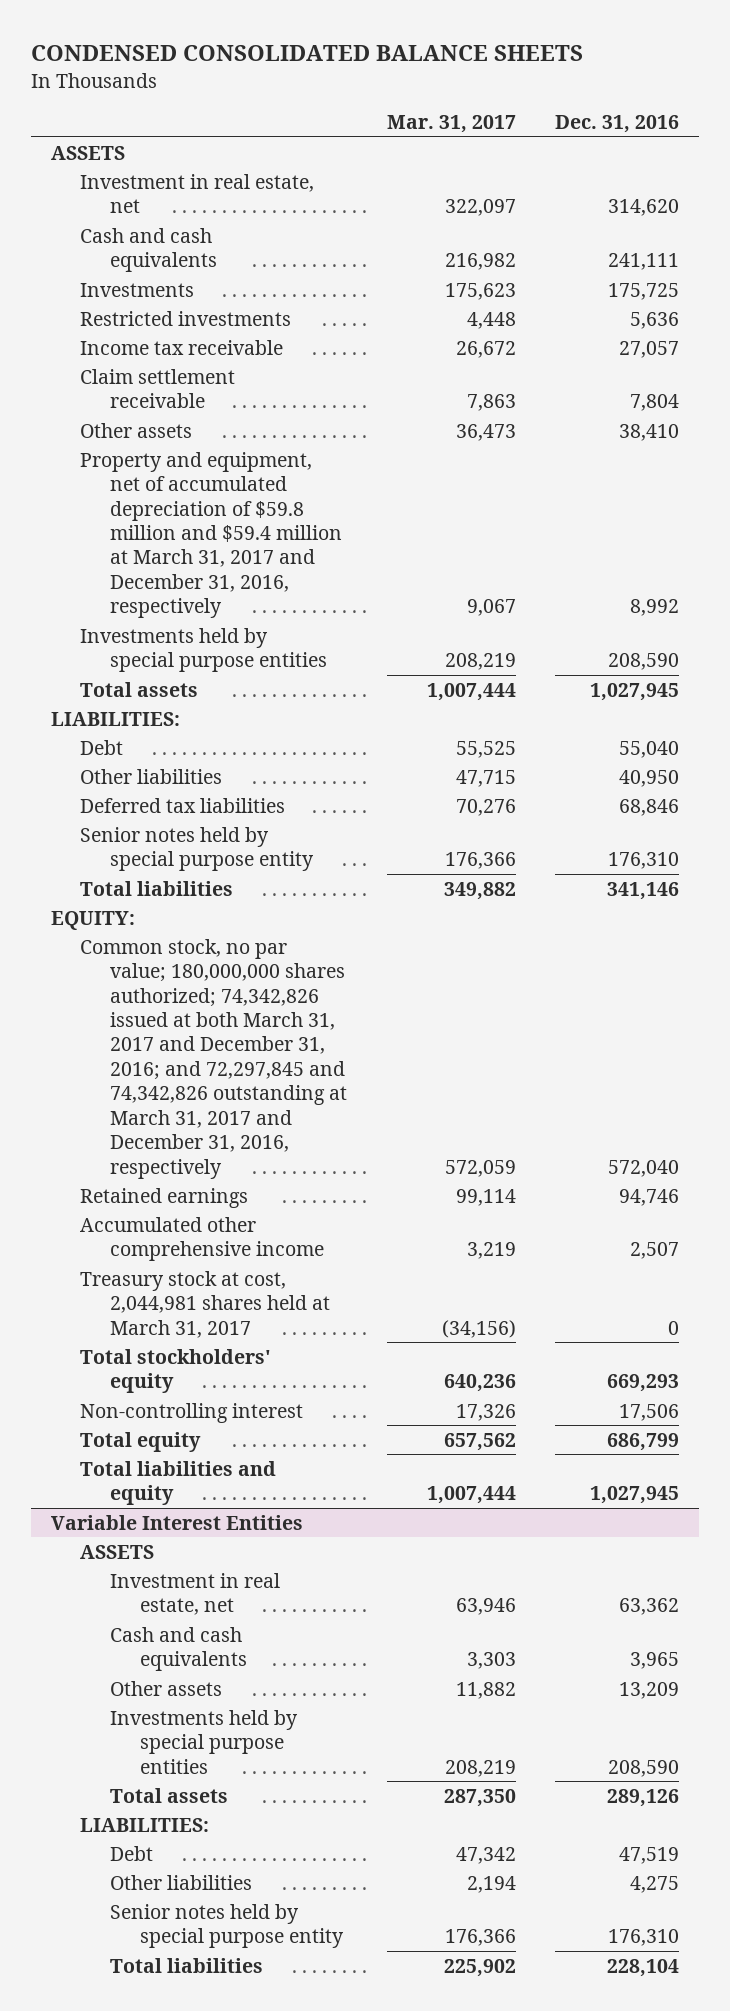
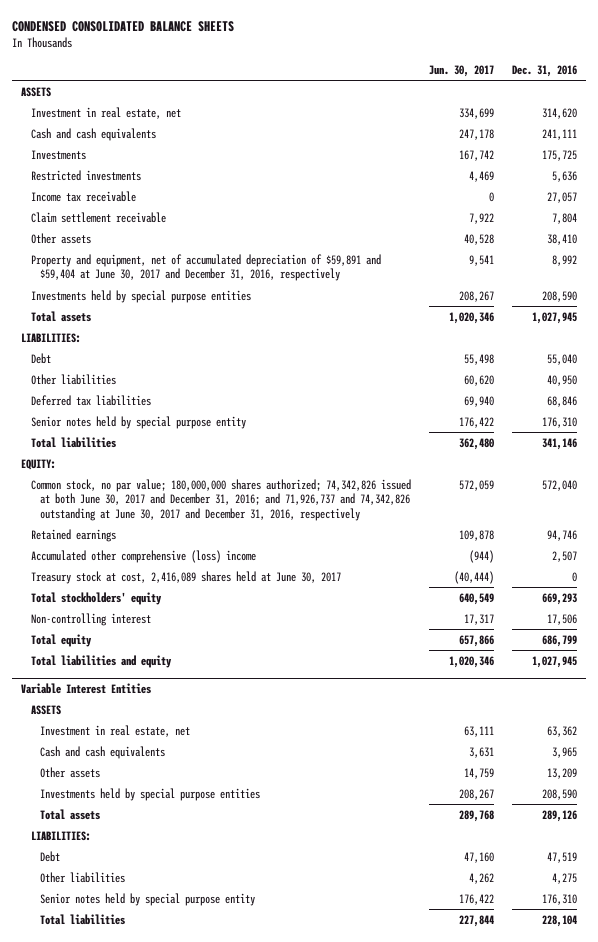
[386,115,516,134] Mar. 31, 2017 -> none
none -> [428,64,494,77] Jun. 30, 2017
[80,451,342,619] Property and equipment, net of accumulated depreciation of $59.8 million and $59.4 million at March 31, 2017 and December 31, 2016, respectively -> [30,253,381,282] Property and equipment, net of accumulated depreciation of $59,891 and $59,404 at June 30, 2017 and December 31, 2016, respectively
[80,938,347,1179] Common stock, no par value; 180,000,000 shares authorized; 74,342,826 issued at both March 31, 2017 and December 31, 2016; and 72,297,845 and 74,342,826 outstanding at March 31, 2017 and December 31, 2016, respectively -> [30,478,411,521] Common stock, no par value; 180,000,000 shares authorized; 74,342,826 issued at both June 30, 2017 and December 31, 2016; and 71,926,737 and 74,342,826 outstanding at June 30, 2017 and December 31, 2016, respectively
[80,1216,324,1262] Accumulated other comprehensive income -> [30,549,256,563] Accumulated other comprehensive (loss) income
[80,1270,330,1338] Treasury stock at cost, 2,044,981 shares held at March 31, 2017 -> [30,570,341,584] Treasury stock at cost, 2,416,089 shares held at June 30, 2017

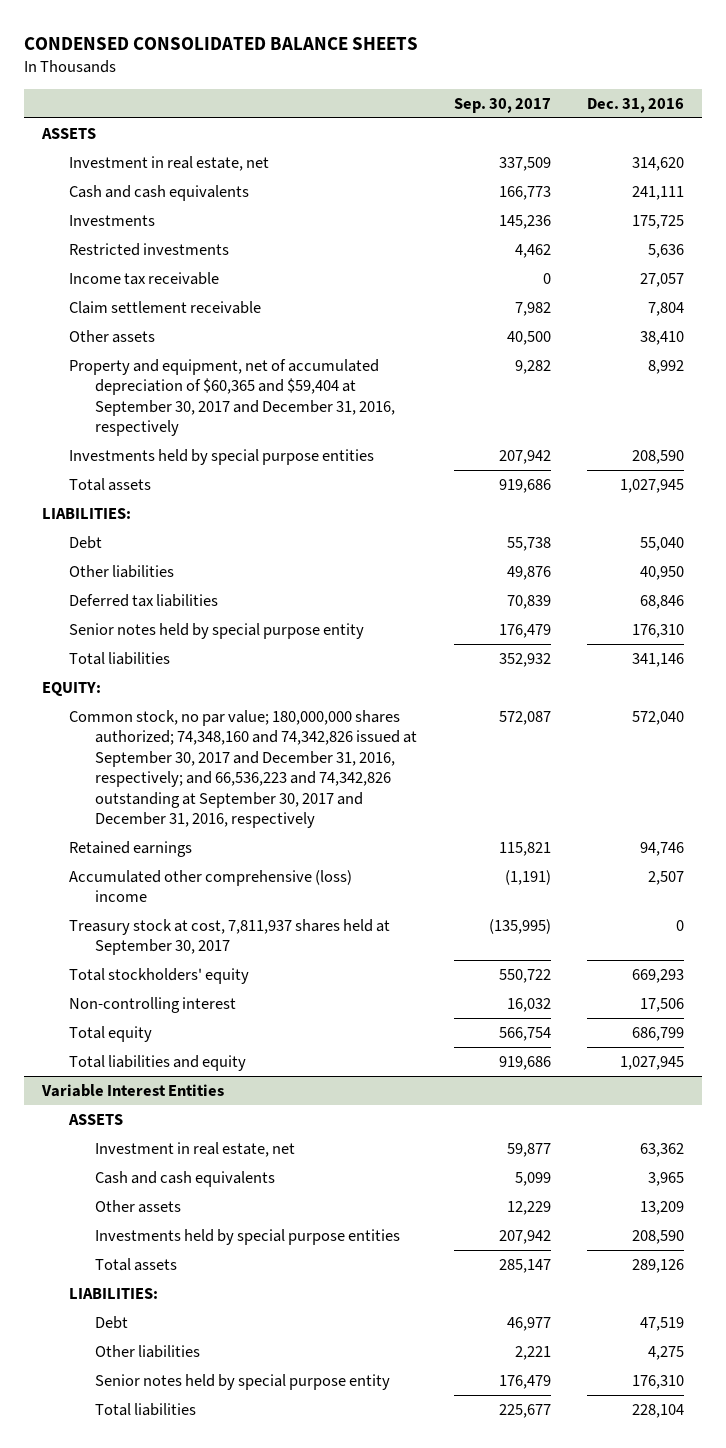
[428,64,494,77] Jun. 30, 2017 -> none
none -> [453,97,551,113] Sep. 30, 2017
[30,253,381,282] Property and equipment, net of accumulated depreciation of $59,891 and $59,404 at June 30, 2017 and December 31, 2016, respectively -> [68,359,396,437] Property and equipment, net of accumulated depreciation of $60,365 and $59,404 at September 30, 2017 and December 31, 2016, respectively
[30,478,411,521] Common stock, no par value; 180,000,000 shares authorized; 74,342,826 issued at both June 30, 2017 and December 31, 2016; and 71,926,737 and 74,342,826 outstanding at June 30, 2017 and December 31, 2016, respectively -> [68,710,418,828] Common stock, no par value; 180,000,000 shares authorized; 74,348,160 and 74,342,826 issued at September 30, 2017 and December 31, 2016, respectively; and 66,536,223 and 74,342,826 outstanding at September 30, 2017 and December 31, 2016, respectively
[30,570,341,584] Treasury stock at cost, 2,416,089 shares held at June 30, 2017 -> [68,919,390,956] Treasury stock at cost, 7,811,937 shares held at September 30, 2017

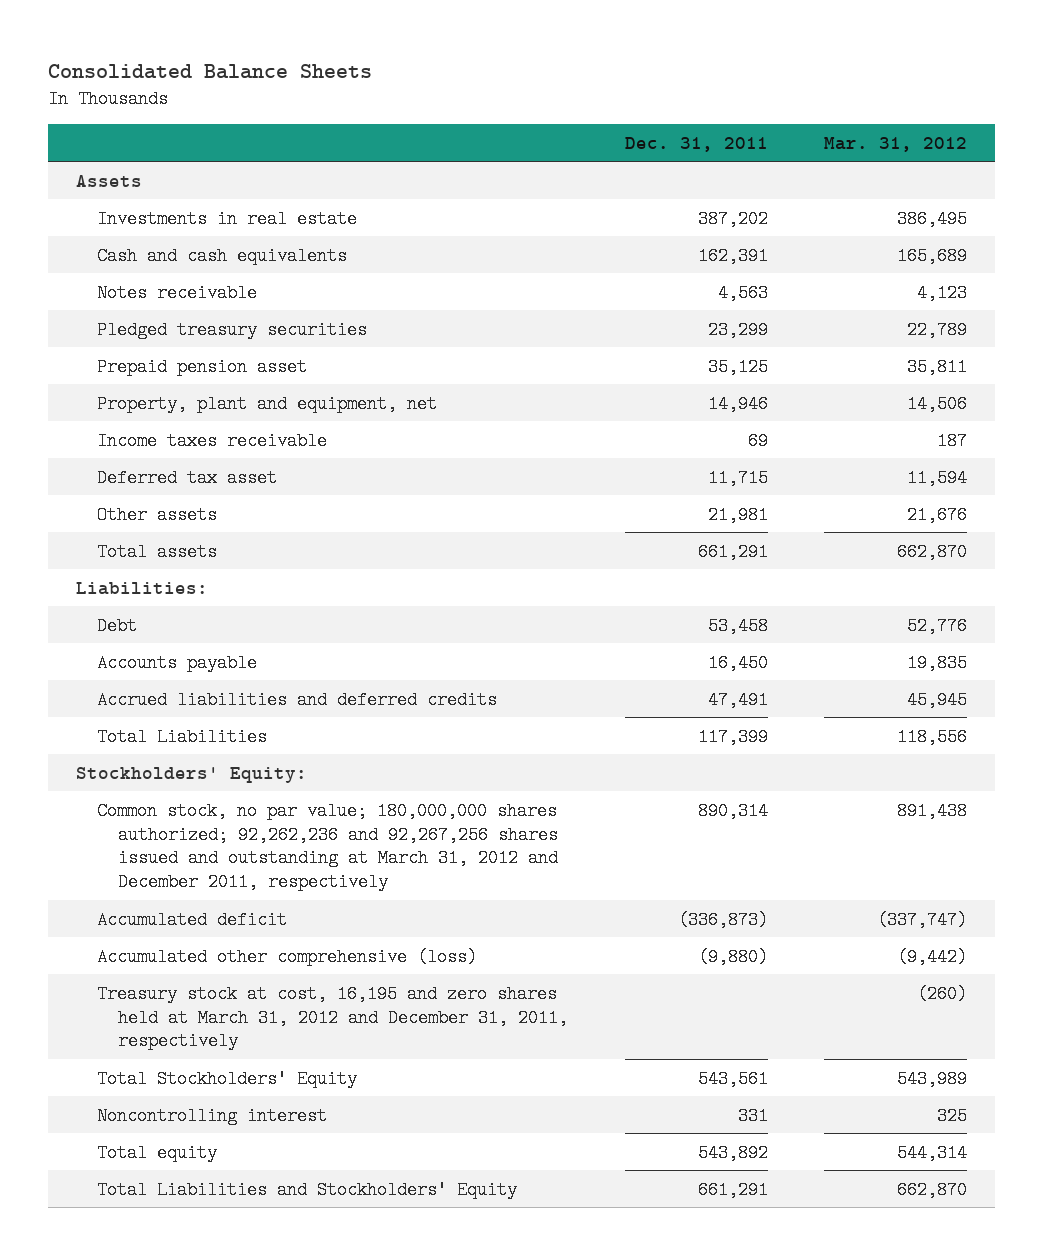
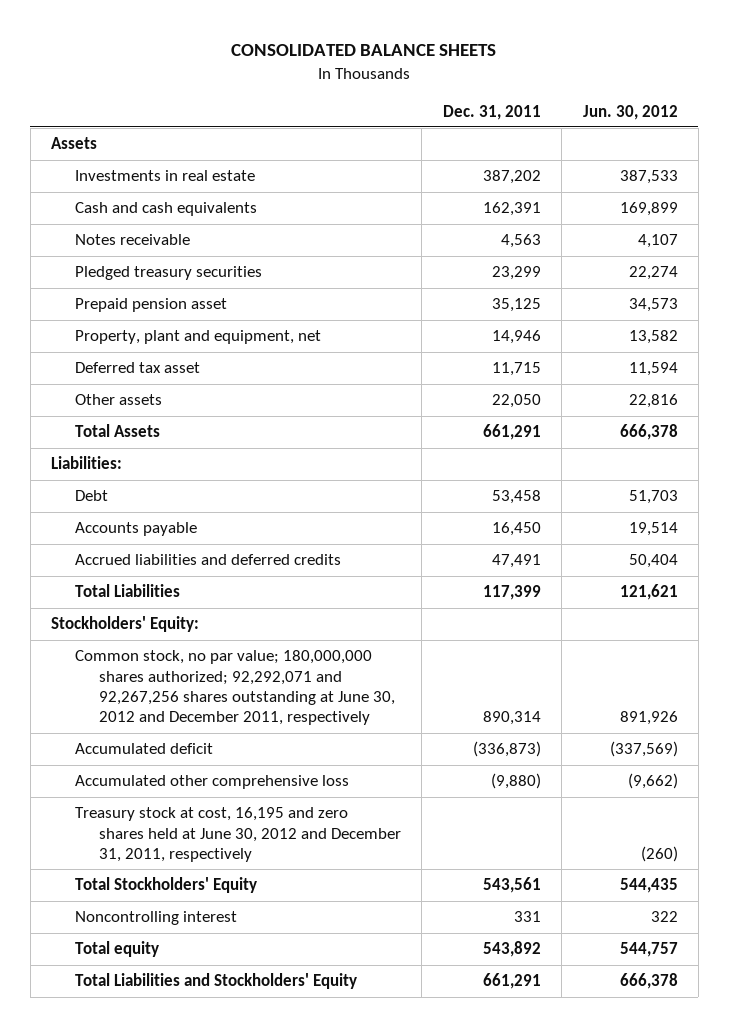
[48,64,373,80] Consolidated Balance Sheets -> [231,44,497,57] CONSOLIDATED BALANCE SHEETS
[824,136,968,152] Mar. 31, 2012 -> none
none -> [582,104,678,120] Jun. 30, 2012
[97,431,328,450] Income taxes receivable -> none
[707,505,768,524] 21,981 -> [491,394,541,409] 22,050
[97,542,218,561] Total assets -> [75,424,161,438] Total Assets
[97,801,558,892] Common stock, no par value; 180,000,000 shares authorized; 92,262,236 and 92,267,256 shares issued and outstanding at March 31, 2012 and December 2011, respectively -> [75,650,395,726] Common stock, no par value; 180,000,000 shares authorized; 92,292,071 and 92,267,256 shares outstanding at June 30, 2012 and December 2011, respectively
[97,947,478,966] Accumulated other comprehensive (loss) -> [75,775,350,790] Accumulated other comprehensive loss
[97,984,568,1051] Treasury stock at cost, 16,195 and zero shares held at March 31, 2012 and December 31, 2011, respectively -> [75,807,401,862] Treasury stock at cost, 16,195 and zero shares held at June 30, 2012 and December 31, 2011, respectively

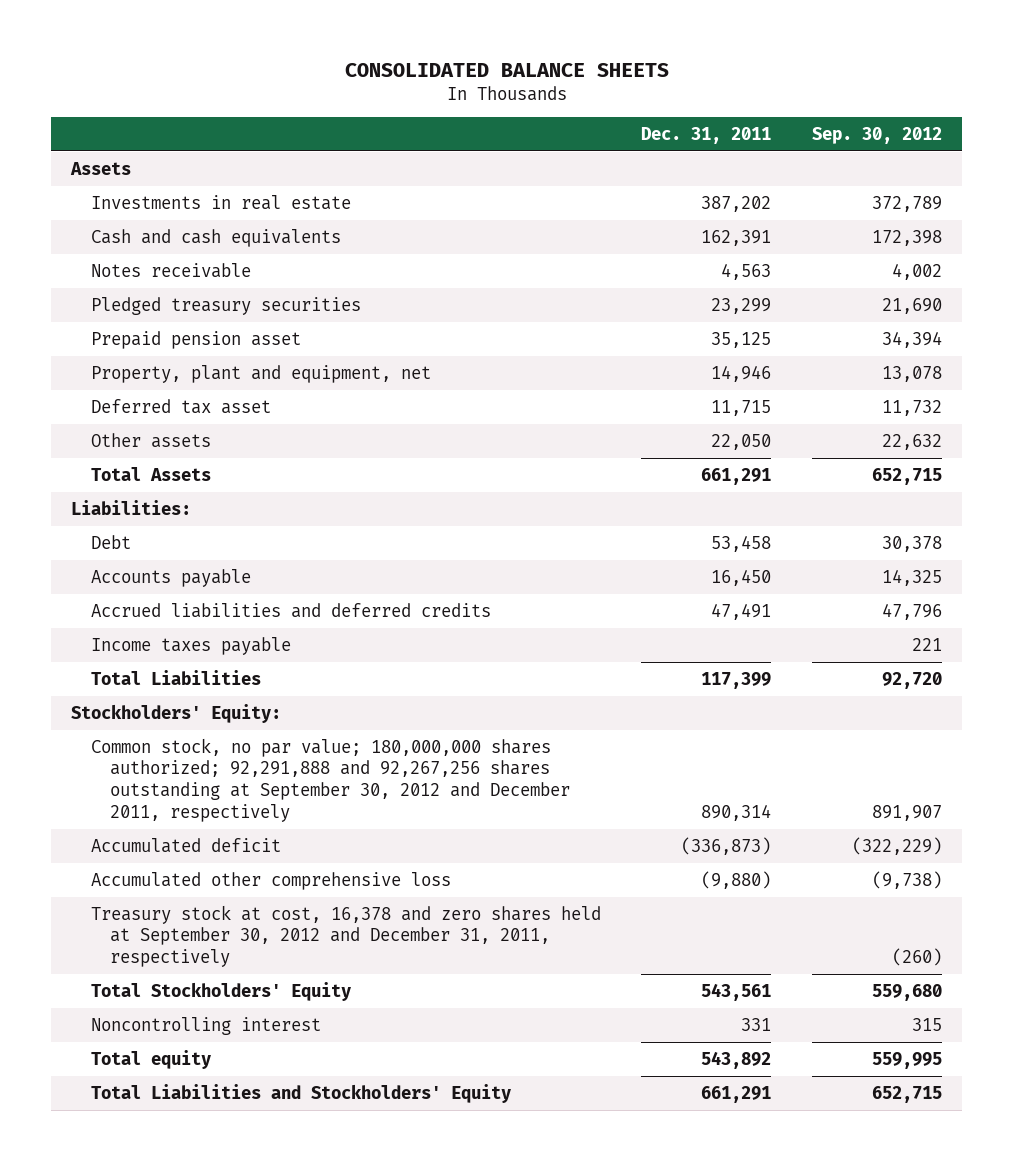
[582,104,678,120] Jun. 30, 2012 -> none
none -> [812,127,943,145] Sep. 30, 2012
none -> [90,636,291,655] Income taxes payable
[75,650,395,726] Common stock, no par value; 180,000,000 shares authorized; 92,292,071 and 92,267,256 shares outstanding at June 30, 2012 and December 2011, respectively -> [90,737,571,822] Common stock, no par value; 180,000,000 shares authorized; 92,291,888 and 92,267,256 shares outstanding at September 30, 2012 and December 2011, respectively
[75,807,401,862] Treasury stock at cost, 16,195 and zero shares held at June 30, 2012 and December 31, 2011, respectively -> [90,904,601,968] Treasury stock at cost, 16,378 and zero shares held at September 30, 2012 and December 31, 2011, respectively

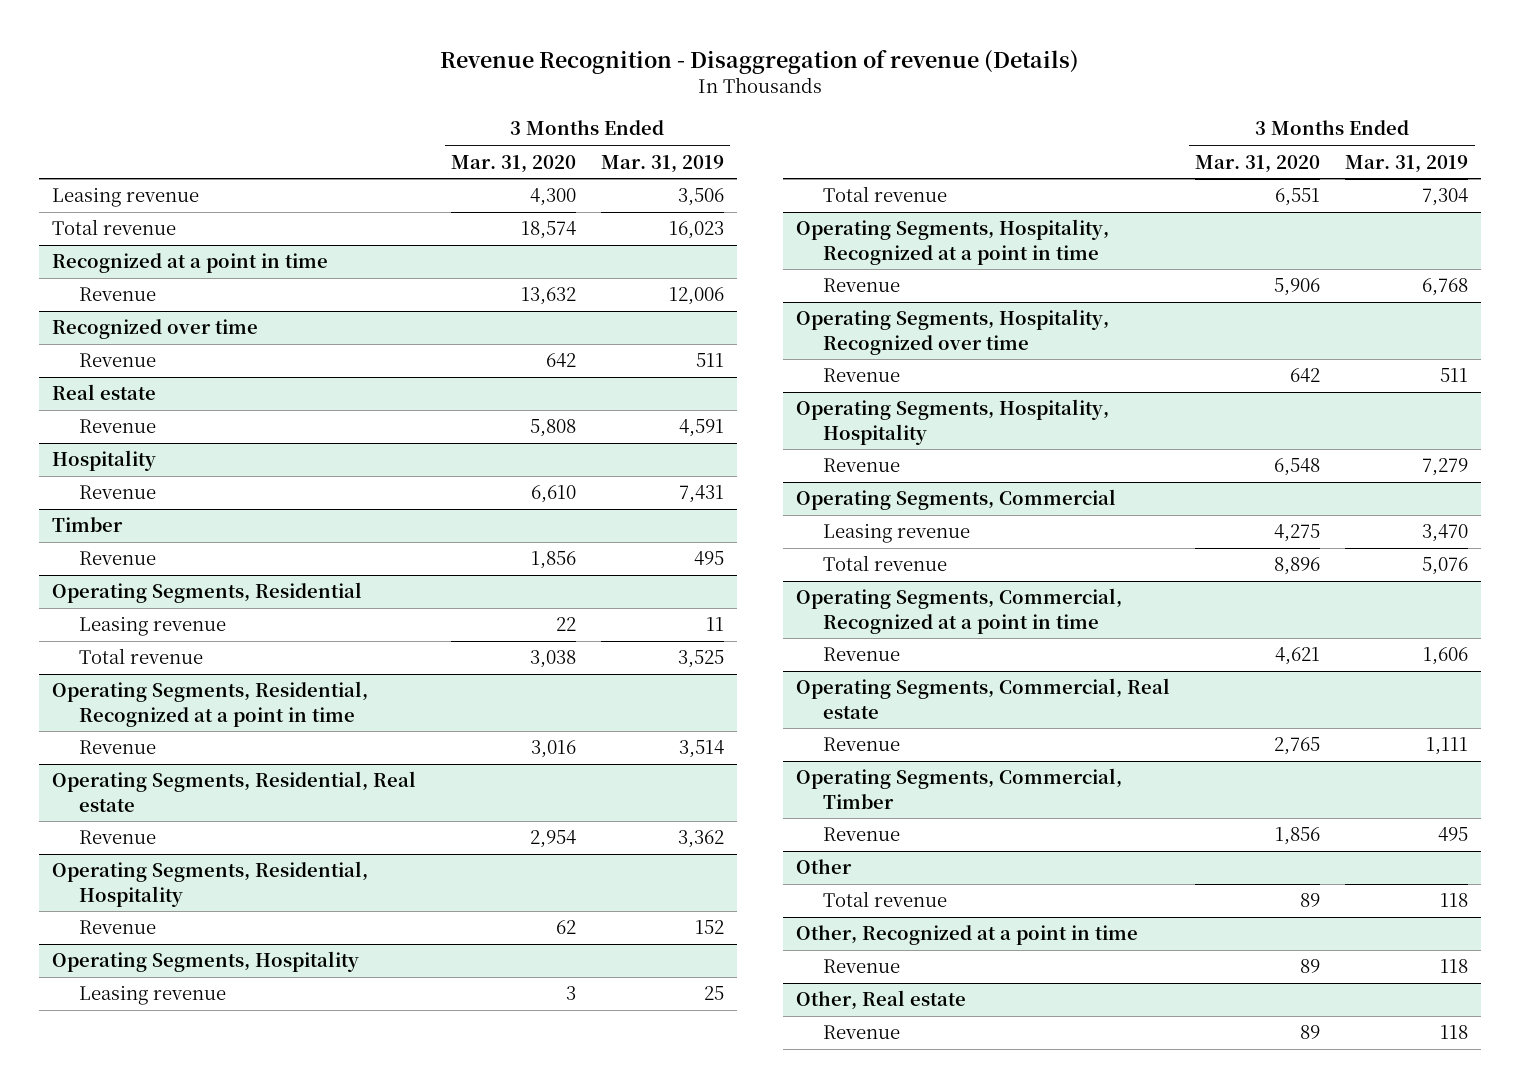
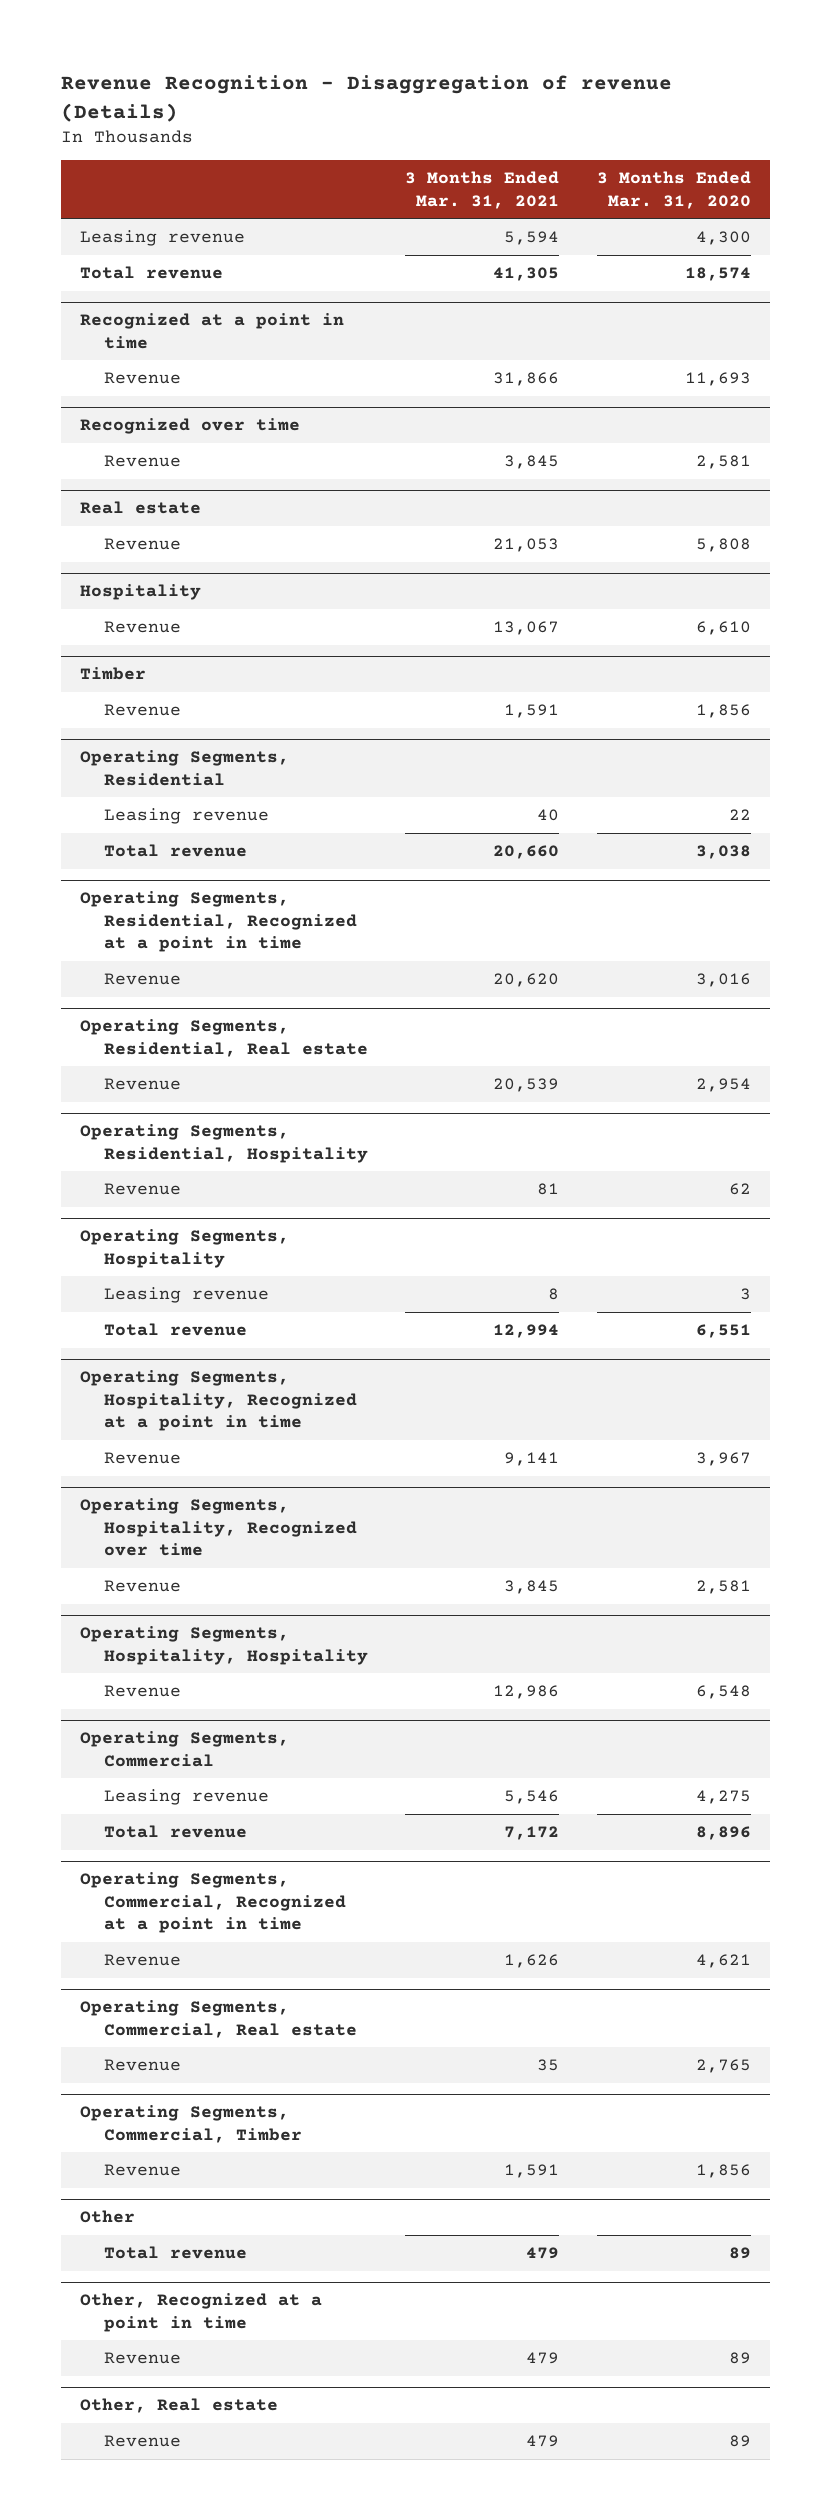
[601,154,725,173] Mar. 31, 2019 -> none
none -> [405,171,560,209] 3 Months Ended Mar. 31, 2021
[520,287,576,306] 13,632 -> [684,372,751,387] 11,693
[545,353,576,368] 642 -> [695,455,751,470] 2,581
[1274,278,1321,297] 5,906 -> [695,1452,751,1467] 3,967
[1290,368,1321,383] 642 -> [695,1580,751,1595] 2,581

